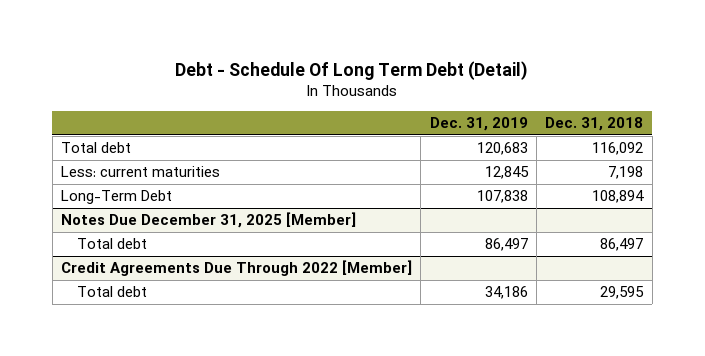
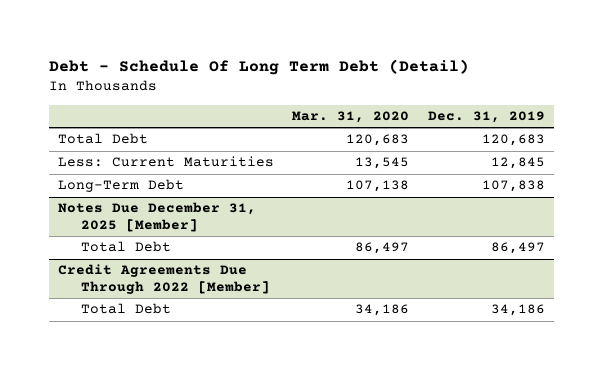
[545,117,644,132] Dec. 31, 2018 -> none
none -> [292,111,410,124] Mar. 31, 2020
[61,142,132,154] Total debt -> [57,133,148,145] Total Debt
[61,166,221,178] Less: current maturities -> [57,156,274,168] Less: Current Maturities
[77,238,148,250] Total debt -> [80,241,171,253] Total Debt
[77,286,148,298] Total debt -> [80,303,171,315] Total Debt

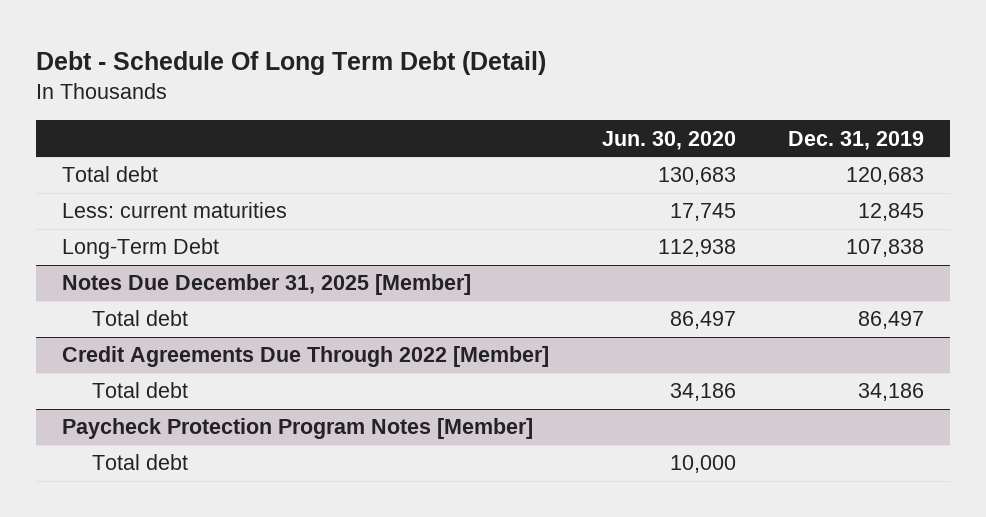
[292,111,410,124] Mar. 31, 2020 -> none
none -> [601,130,736,150] Jun. 30, 2020
[57,133,148,145] Total Debt -> [62,166,159,183] Total debt
[57,156,274,168] Less: Current Maturities -> [62,202,288,219] Less: current maturities
[80,241,171,253] Total Debt -> [92,310,189,327] Total debt
[80,303,171,315] Total Debt -> [92,382,189,399] Total debt
none -> [62,418,534,440] Paycheck Protection Program Notes [Member]
none -> [92,454,189,471] Total debt

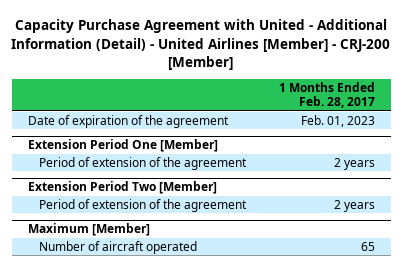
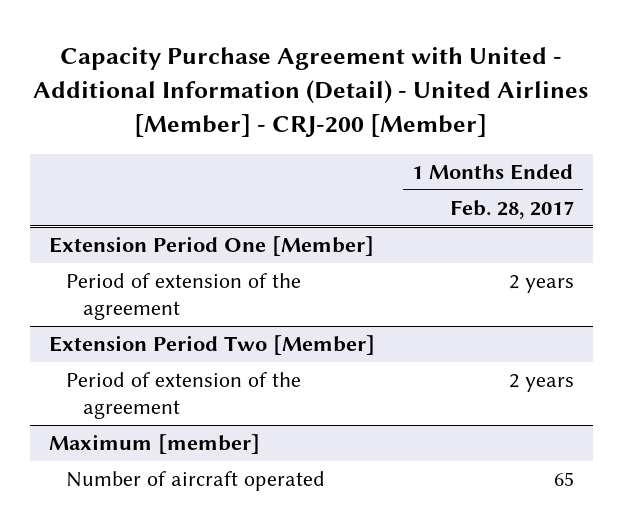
[28,115,230,129] Date of expiration of the agreement -> none
[28,223,151,237] Maximum [Member] -> [48,434,260,455] Maximum [member]

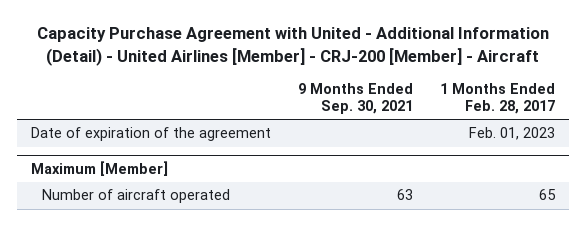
[33,46,589,137] Capacity Purchase Agreement with United - Additional Information (Detail) - United Airlines [Member] - CRJ-200 [Member] -> [36,27,549,66] Capacity Purchase Agreement with United - Additional Information (Detail) - United Airlines [Member] - CRJ-200 [Member] - Aircraft
none -> [297,83,413,115] 9 Months Ended Sep. 30, 2021
[65,273,301,321] Period of extension of the agreement -> none
[48,335,375,356] Extension Period Two [Member] -> none
[65,372,301,420] Period of extension of the agreement -> none
[48,434,260,455] Maximum [member] -> none
none -> [30,127,271,142] Date of expiration of the agreement
[48,236,374,257] Extension Period One [Member] -> [30,160,168,176] Maximum [Member]

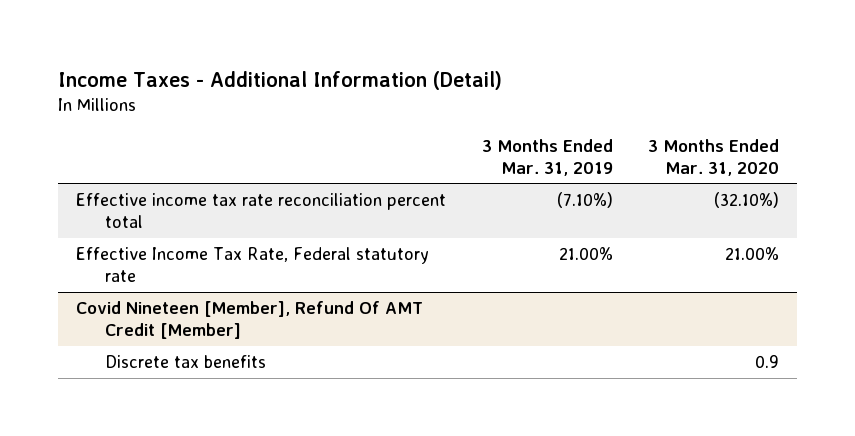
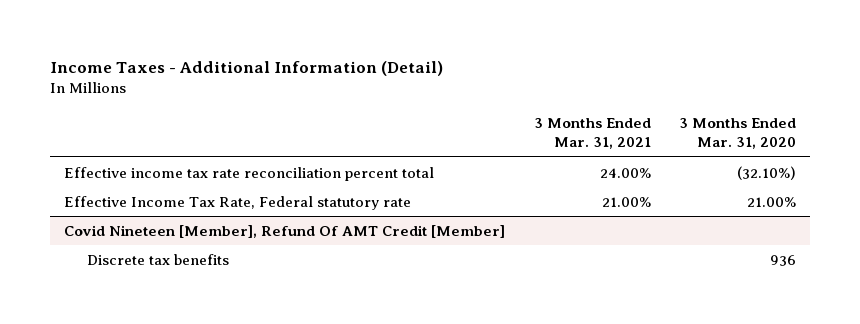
[481,138,613,176] 3 Months Ended Mar. 31, 2019 -> none
none -> [533,117,651,150] 3 Months Ended Mar. 31, 2021
[755,355,780,369] 0.9 -> [769,254,796,266] 936

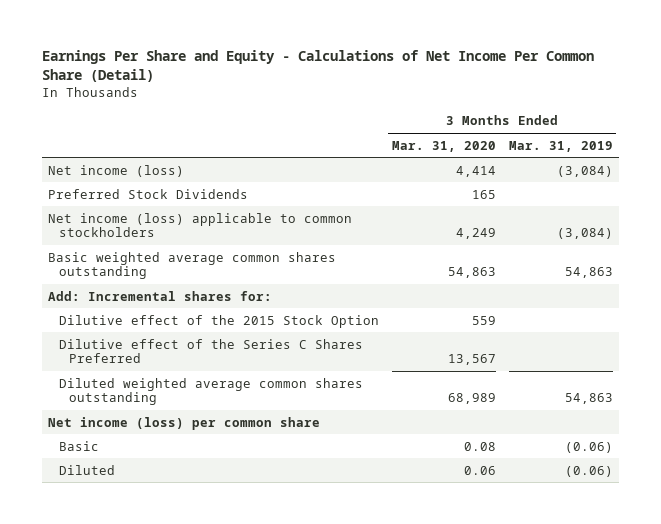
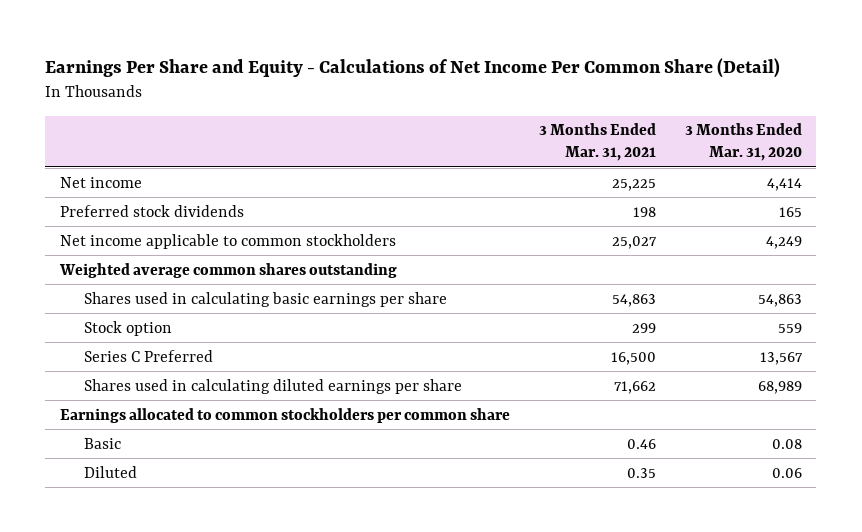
[508,140,613,152] Mar. 31, 2019 -> none
none -> [538,123,656,162] 3 Months Ended Mar. 31, 2021
[48,290,273,301] Add: Incremental shares for: -> none
[48,416,321,430] Net income (loss) per common share -> none
[48,164,185,177] Net income (loss) -> [59,176,142,188] Net income
[48,188,249,199] Preferred Stock Dividends -> [59,204,244,217] Preferred stock dividends
[48,212,353,238] Net income (loss) applicable to common stockholders -> [59,233,396,249] Net income applicable to common stockholders
none -> [58,262,397,278] Weighted average common shares outstanding
[48,251,337,280] Basic weighted average common shares outstanding -> [83,291,447,307] Shares used in calculating basic earnings per share
[58,314,379,328] Dilutive effect of the 2015 Stock Option -> [83,320,172,336] Stock option
[58,338,363,364] Dilutive effect of the Series C Shares Preferred -> [83,349,213,362] Series C Preferred
[58,377,363,406] Diluted weighted average common shares outstanding -> [83,378,462,394] Shares used in calculating diluted earnings per share
none -> [59,407,510,423] Earnings allocated to common stockholders per common share

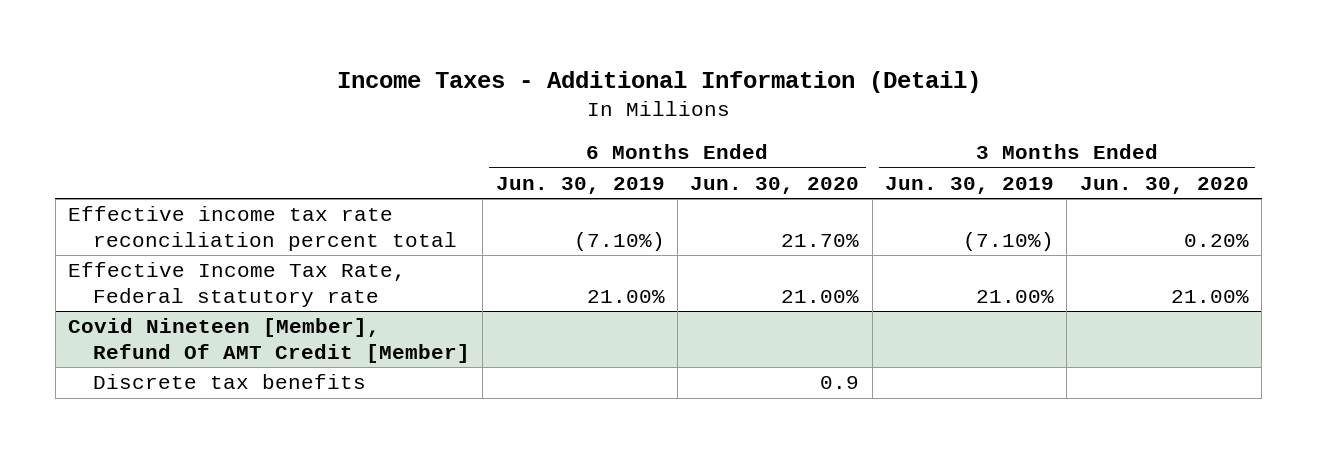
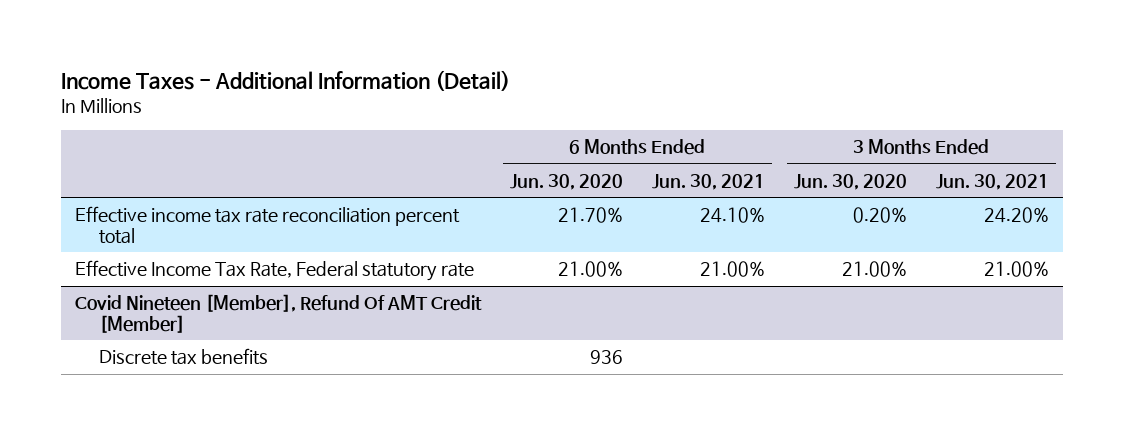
[495,176,665,194] Jun. 30, 2019 -> none
[885,176,1055,194] Jun. 30, 2019 -> none
none -> [651,173,765,190] Jun. 30, 2021
none -> [935,173,1049,190] Jun. 30, 2021
[820,376,860,390] 0.9 -> [589,350,623,365] 936

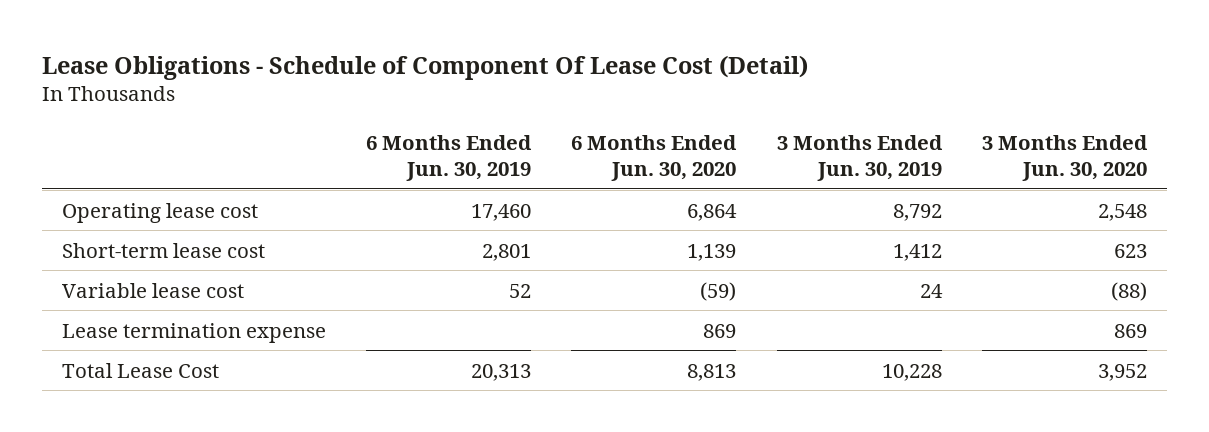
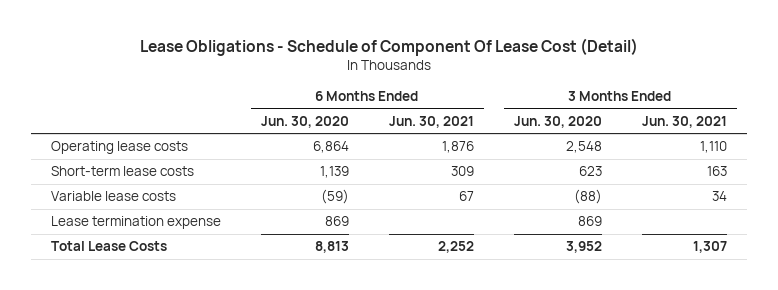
[366,134,533,181] 6 Months Ended Jun. 30, 2019 -> none
[776,134,943,181] 3 Months Ended Jun. 30, 2019 -> none
none -> [388,115,474,128] Jun. 30, 2021
none -> [641,115,727,128] Jun. 30, 2021
[61,202,258,223] Operating lease cost -> [51,141,189,155] Operating lease costs
[61,242,265,258] Short-term lease cost -> [51,166,195,177] Short-term lease costs
[61,282,244,298] Variable lease cost -> [51,191,177,202] Variable lease costs
[61,362,219,378] Total Lease Cost -> [51,241,168,252] Total Lease Costs

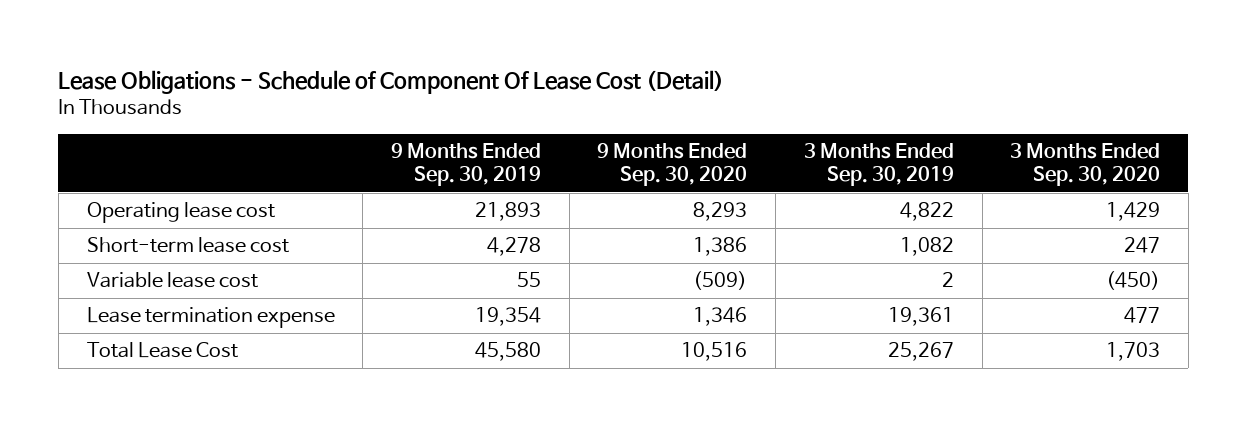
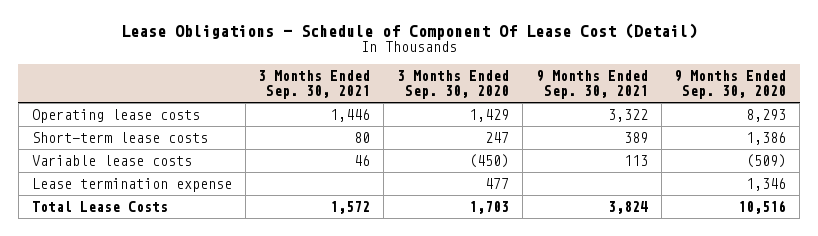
[391,143,542,187] 9 Months Ended Sep. 30, 2019 -> none
[803,143,954,187] 3 Months Ended Sep. 30, 2019 -> none
none -> [258,70,371,100] 3 Months Ended Sep. 30, 2021
none -> [535,70,648,100] 9 Months Ended Sep. 30, 2021
[86,202,275,224] Operating lease cost -> [31,108,200,123] Operating lease costs
[86,237,289,254] Short-term lease cost -> [31,131,208,143] Short-term lease costs
[86,272,258,289] Variable lease cost -> [31,154,192,166] Variable lease costs
[86,342,238,359] Total Lease Cost -> [31,200,168,212] Total Lease Costs

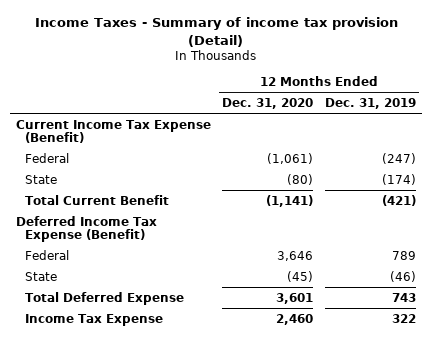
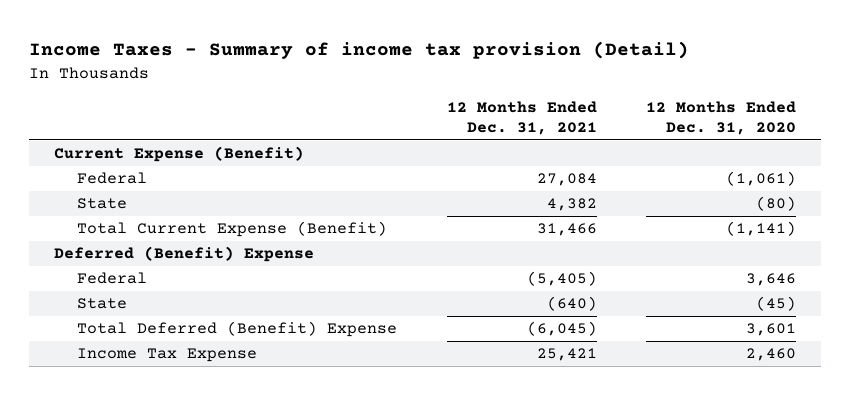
[325,98,417,110] Dec. 31, 2019 -> none
none -> [446,100,597,136] 12 Months Ended Dec. 31, 2021
[15,119,211,144] Current Income Tax Expense (Benefit) -> [54,146,305,163] Current Expense (Benefit)
[24,194,169,205] Total Current Benefit -> [76,221,387,238] Total Current Expense (Benefit)
[15,215,157,243] Deferred Income Tax Expense (Benefit) -> [54,246,315,263] Deferred (Benefit) Expense
[24,291,184,305] Total Deferred Expense -> [76,321,397,338] Total Deferred (Benefit) Expense

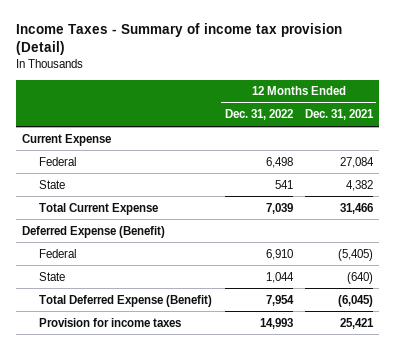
[646,100,797,136] 12 Months Ended Dec. 31, 2020 -> none
none -> [224,109,293,121] Dec. 31, 2022
[54,146,305,163] Current Expense (Benefit) -> [22,133,112,146] Current Expense
[76,221,387,238] Total Current Expense (Benefit) -> [39,202,159,215] Total Current Expense
[54,246,315,263] Deferred (Benefit) Expense -> [22,225,166,238] Deferred Expense (Benefit)
[76,321,397,338] Total Deferred (Benefit) Expense -> [39,294,213,307] Total Deferred Expense (Benefit)
[76,348,257,363] Income Tax Expense -> [39,317,182,327] Provision for income taxes

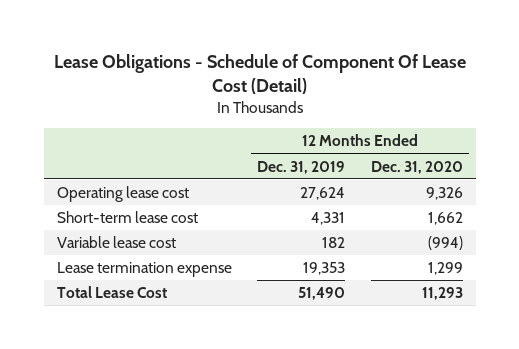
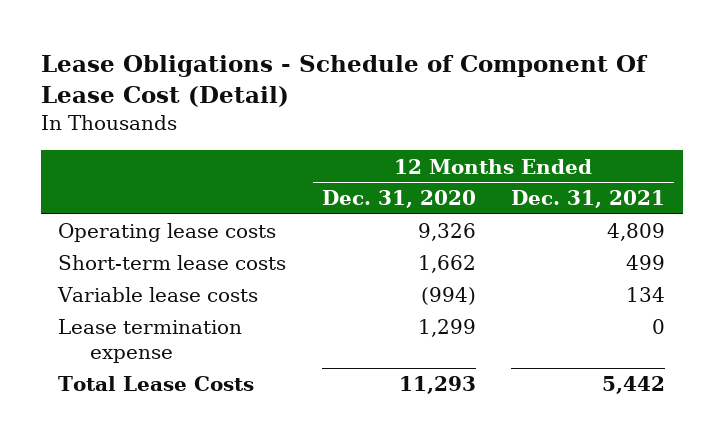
[257,160,346,174] Dec. 31, 2019 -> none
none -> [511,190,666,209] Dec. 31, 2021
[56,186,189,203] Operating lease cost -> [58,223,277,243] Operating lease costs
[56,211,198,224] Short-term lease cost -> [58,255,287,271] Short-term lease costs
[56,236,176,249] Variable lease cost -> [57,287,259,303] Variable lease costs
[56,286,167,299] Total Lease Cost -> [58,376,255,392] Total Lease Costs

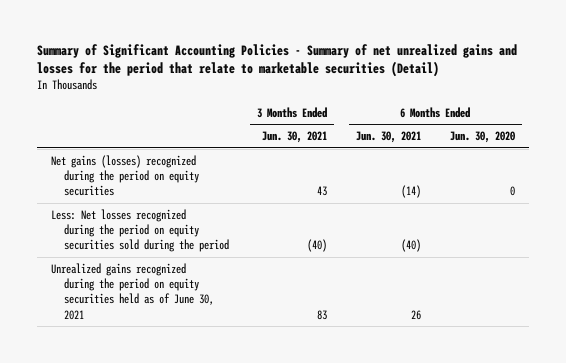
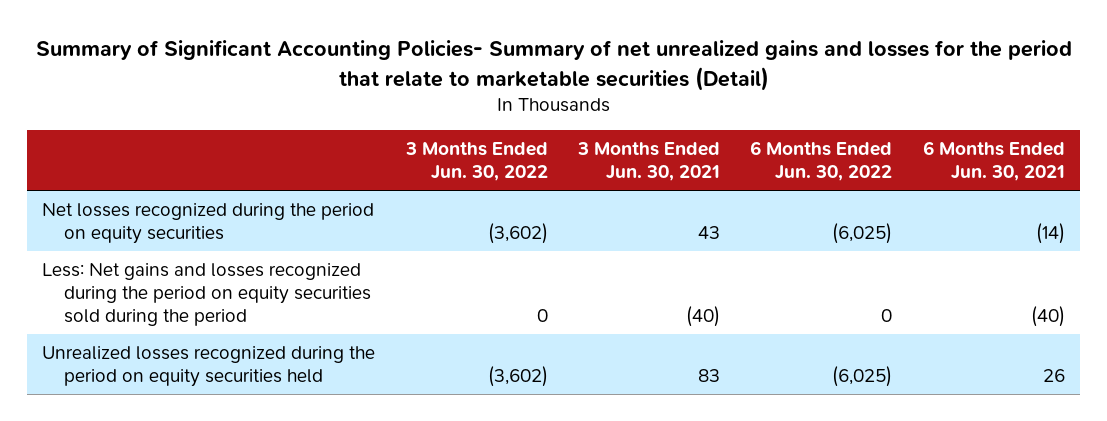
[36,44,517,78] Summary of Significant Accounting Policies - Summary of net unrealized gains and losses for the period that relate to marketable securities (Detail) -> [35,40,1072,91] Summary of Significant Accounting Policies- Summary of net unrealized gains and losses for the period that relate to marketable securities (Detail)
[449,131,515,144] Jun. 30, 2020 -> none
none -> [404,142,548,182] 3 Months Ended Jun. 30, 2022
none -> [750,141,893,182] 6 Months Ended Jun. 30, 2022
[51,154,199,197] Net gains (losses) recognized during the period on equity securities -> [42,203,375,244] Net losses recognized during the period on equity securities
[51,208,229,253] Less: Net losses recognized during the period on equity securities sold during the period -> [42,263,371,326] Less: Net gains and losses recognized during the period on equity securities sold during the period
[51,262,214,320] Unrealized gains recognized during the period on equity securities held as of June 30, 2021 -> [42,346,376,387] Unrealized losses recognized during the period on equity securities held

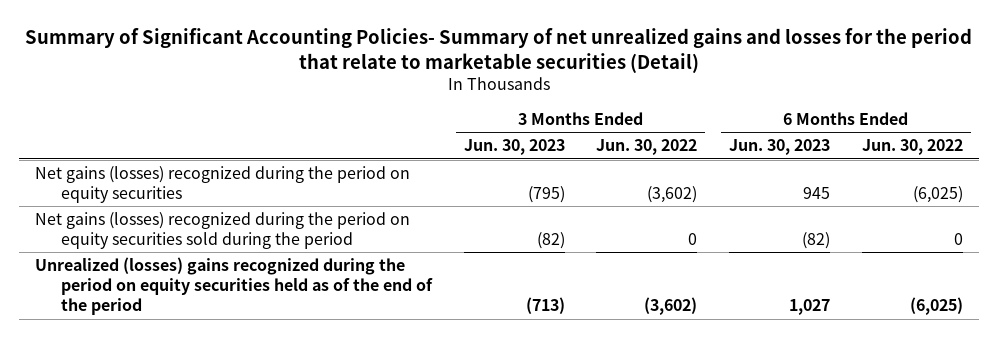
[577,142,721,182] 3 Months Ended Jun. 30, 2021 -> none
[922,141,1065,182] 6 Months Ended Jun. 30, 2021 -> none
none -> [463,139,565,156] Jun. 30, 2023
none -> [729,139,831,156] Jun. 30, 2023
[42,203,375,244] Net losses recognized during the period on equity securities -> [35,165,411,204] Net gains (losses) recognized during the period on equity securities
[42,263,371,326] Less: Net gains and losses recognized during the period on equity securities sold during the period -> [35,211,411,250] Net gains (losses) recognized during the period on equity securities sold during the period
[42,346,376,387] Unrealized losses recognized during the period on equity securities held -> [35,256,433,316] Unrealized (losses) gains recognized during the period on equity securities held as of the end of the period

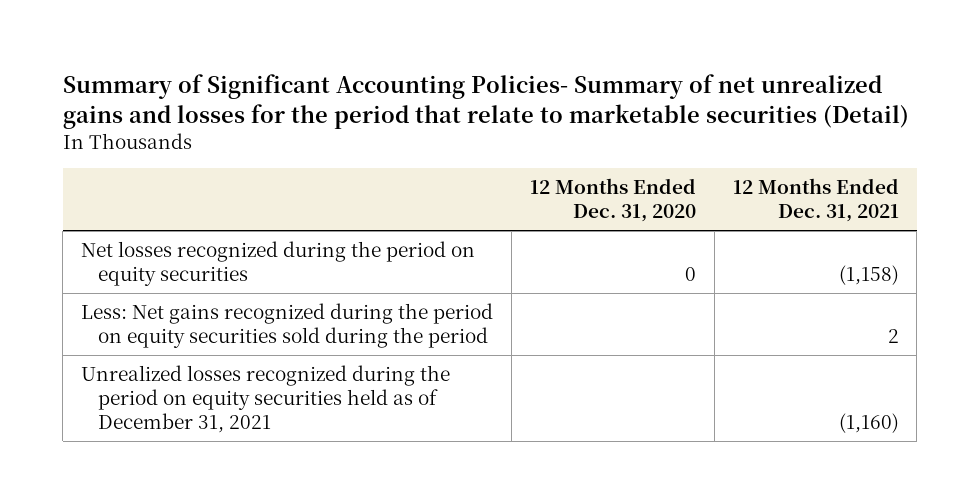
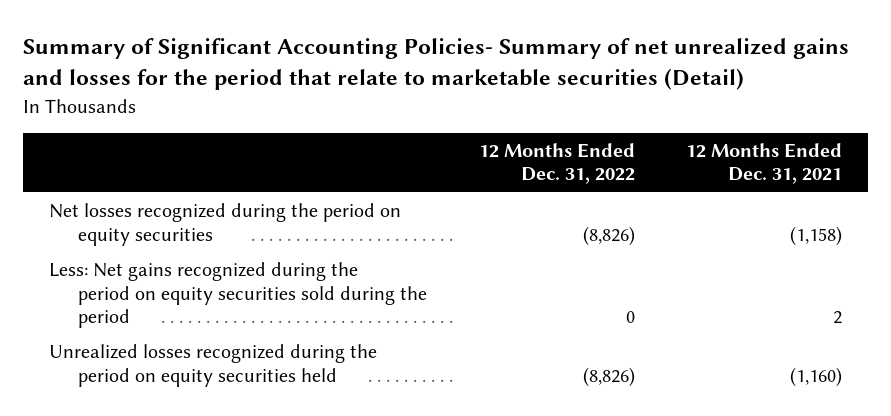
[529,178,696,222] 12 Months Ended Dec. 31, 2020 -> none
none -> [478,143,635,185] 12 Months Ended Dec. 31, 2022
[81,365,451,433] Unrealized losses recognized during the period on equity securities held as of December 31, 2021 -> [48,344,377,387] Unrealized losses recognized during the period on equity securities held

